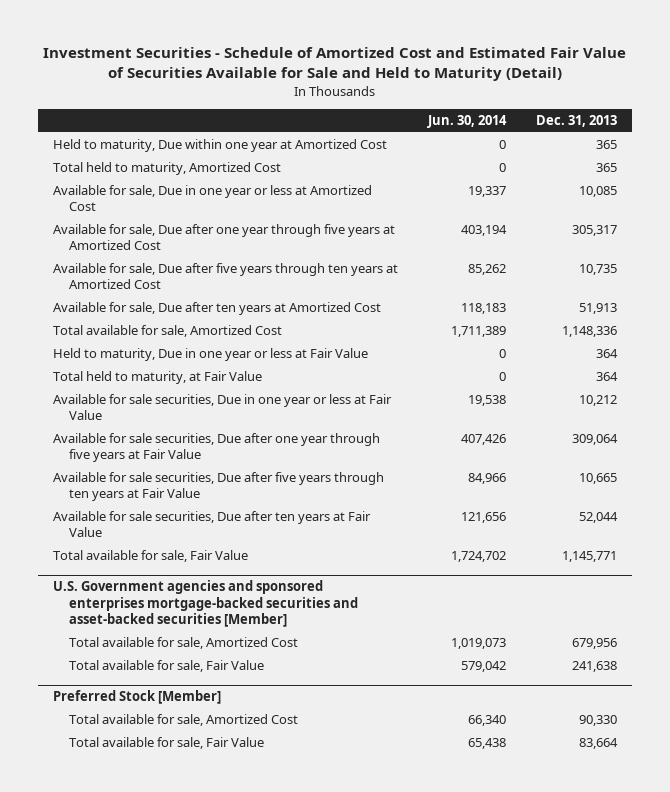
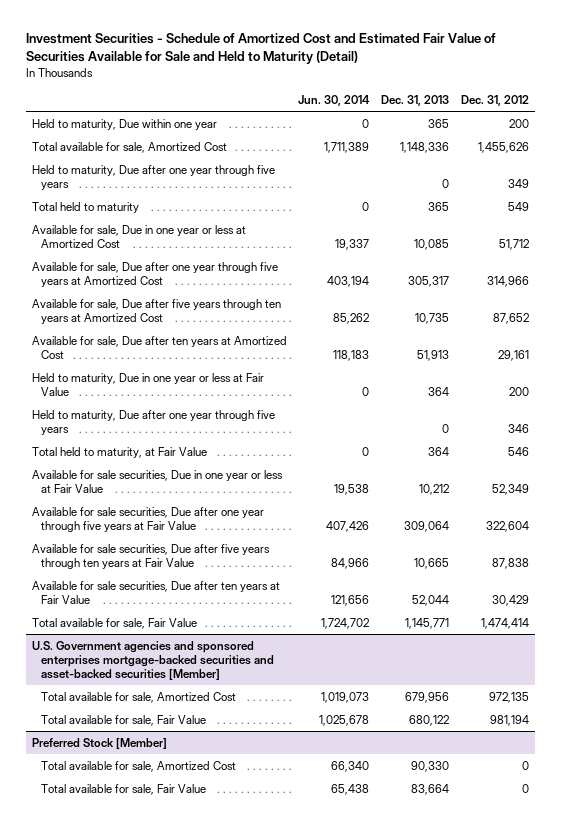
none -> [461,94,530,106] Dec. 31, 2012
[52,139,387,153] Held to maturity, Due within one year at Amortized Cost -> [31,118,217,130] Held to maturity, Due within one year
[52,325,282,338] Total available for sale, Amortized Cost -> [31,141,227,153] Total available for sale, Amortized Cost
none -> [31,164,275,190] Held to maturity, Due after one year through five years
[52,162,281,176] Total held to maturity, Amortized Cost -> [31,201,139,213] Total held to maturity
none -> [31,409,275,435] Held to maturity, Due after one year through five years
[460,661,506,673] 579,042 -> [319,714,370,726] 1,025,678
[571,661,617,673] 241,638 -> [409,714,450,726] 680,122

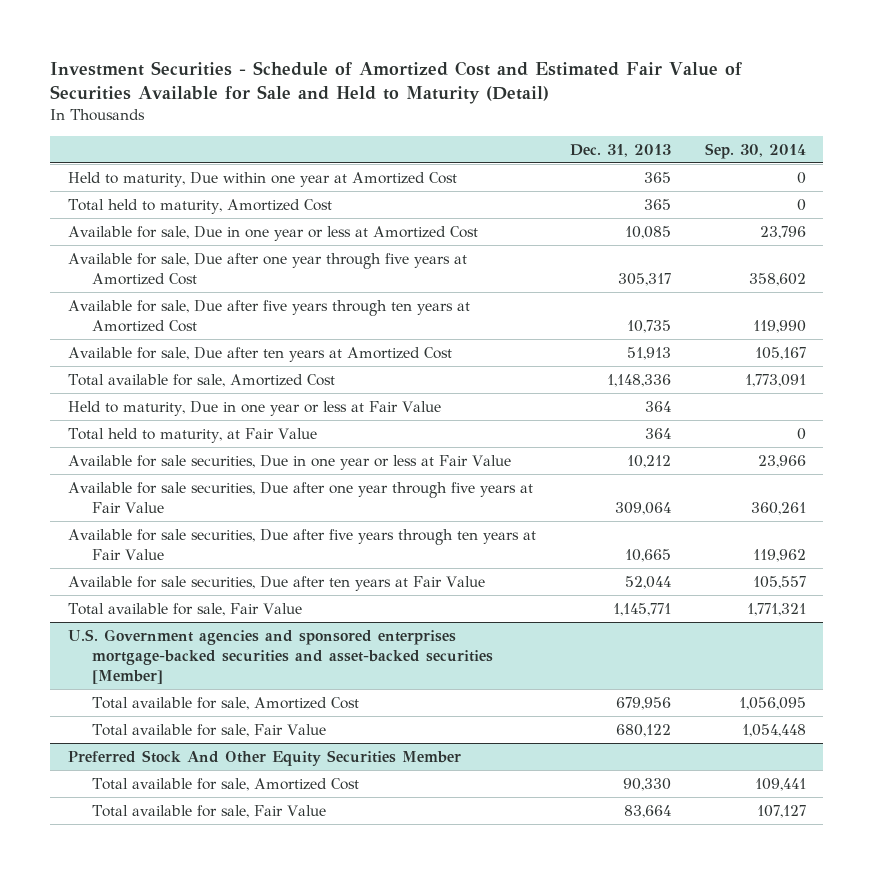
[298,94,371,106] Jun. 30, 2014 -> none
[461,94,530,106] Dec. 31, 2012 -> none
none -> [705,142,807,159] Sep. 30, 2014
[31,164,275,190] Held to maturity, Due after one year through five years -> none
[31,118,217,130] Held to maturity, Due within one year -> [67,171,457,187] Held to maturity, Due within one year at Amortized Cost
[31,201,139,213] Total held to maturity -> [67,198,332,214] Total held to maturity, Amortized Cost
[31,141,227,153] Total available for sale, Amortized Cost -> [67,373,335,387] Total available for sale, Amortized Cost
[31,409,275,435] Held to maturity, Due after one year through five years -> none
[31,737,167,749] Preferred Stock [Member] -> none
none -> [67,749,461,766] Preferred Stock And Other Equity Securities Member

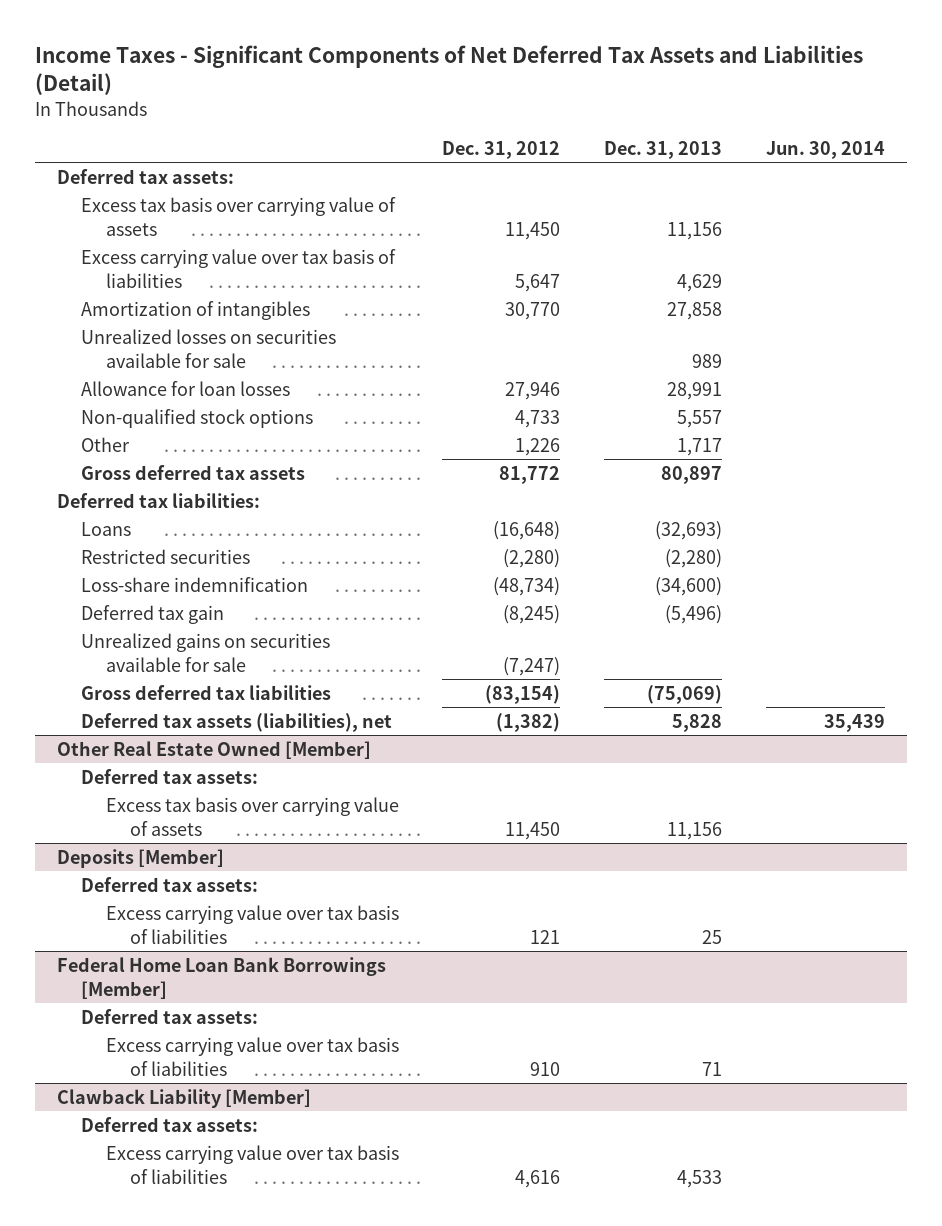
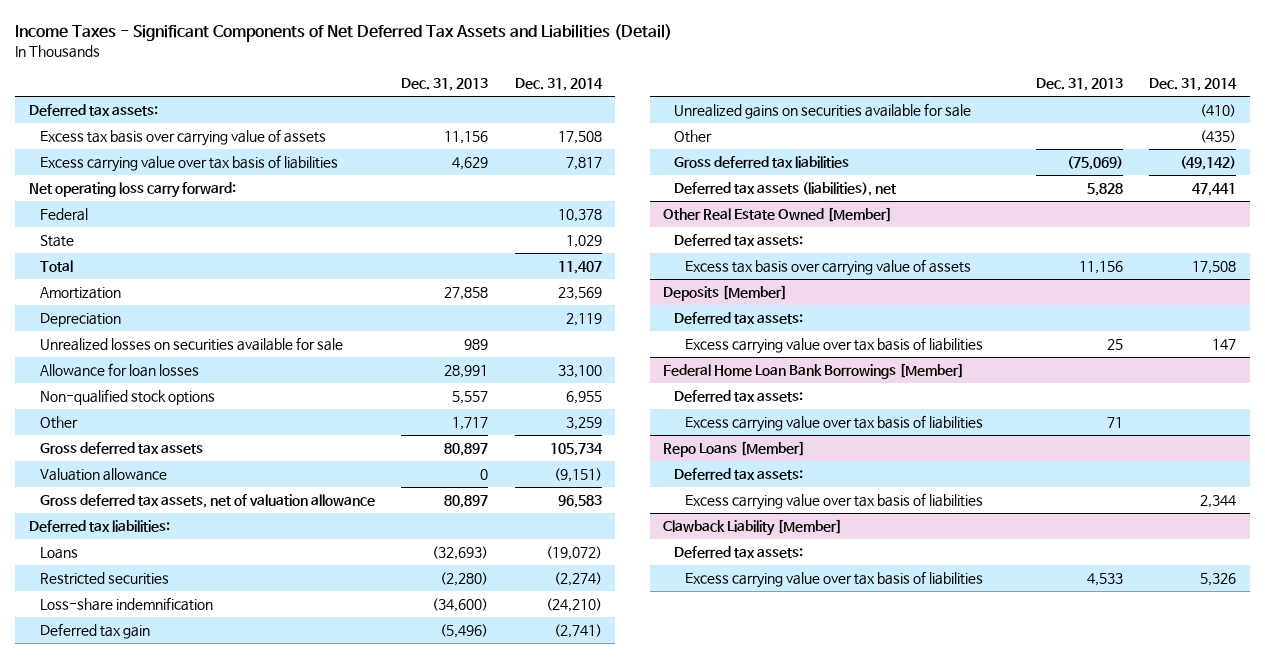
[442,140,561,159] Dec. 31, 2012 -> none
[766,140,886,159] Jun. 30, 2014 -> none
none -> [514,78,603,92] Dec. 31, 2014
none -> [28,182,236,199] Net operating loss carry forward:
none -> [39,208,88,222] Federal
none -> [39,235,74,248] State
none -> [39,260,73,273] Total
[81,300,311,320] Amortization of intangibles -> [39,287,121,300] Amortization
none -> [39,313,121,328] Depreciation
none -> [39,468,167,482] Valuation allowance
none -> [39,494,375,509] Gross deferred tax assets, net of valuation allowance
none -> [674,130,713,144] Other
none -> [663,441,806,458] Repo Loans [Member]
none -> [674,468,804,481] Deferred tax assets:
none -> [685,493,984,511] Excess carrying value over tax basis of liabilities

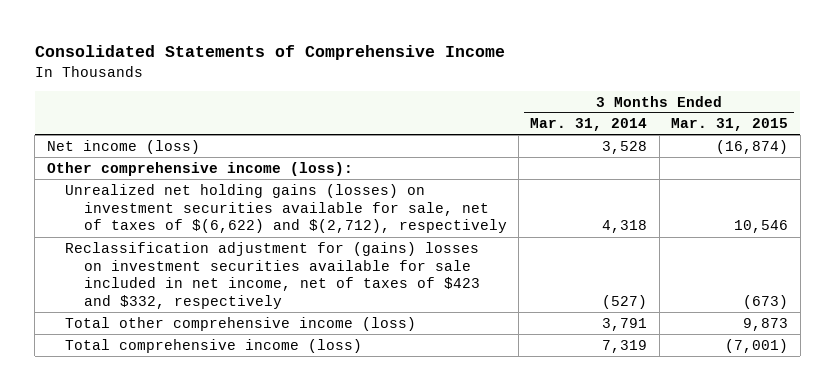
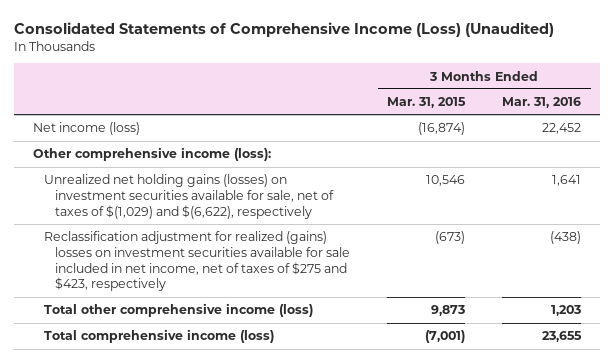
[34,45,505,61] Consolidated Statements of Comprehensive Income -> [13,21,554,37] Consolidated Statements of Comprehensive Income (Loss) (Unaudited)
[530,118,648,132] Mar. 31, 2014 -> none
none -> [502,97,582,109] Mar. 31, 2016
[65,183,507,234] Unrealized net holding gains (losses) on investment securities available for sale, net of taxes of $(6,622) and $(2,712), respectively -> [43,174,334,219] Unrealized net holding gains (losses) on investment securities available for sale, net of taxes of $(1,029) and $(6,622), respectively
[65,241,480,310] Reclassification adjustment for (gains) losses on investment securities available for sale included in net income, net of taxes of $423 and $332, respectively -> [43,231,350,292] Reclassification adjustment for realized (gains) losses on investment securities available for sale included in net income, net of taxes of $275 and $423, respectively

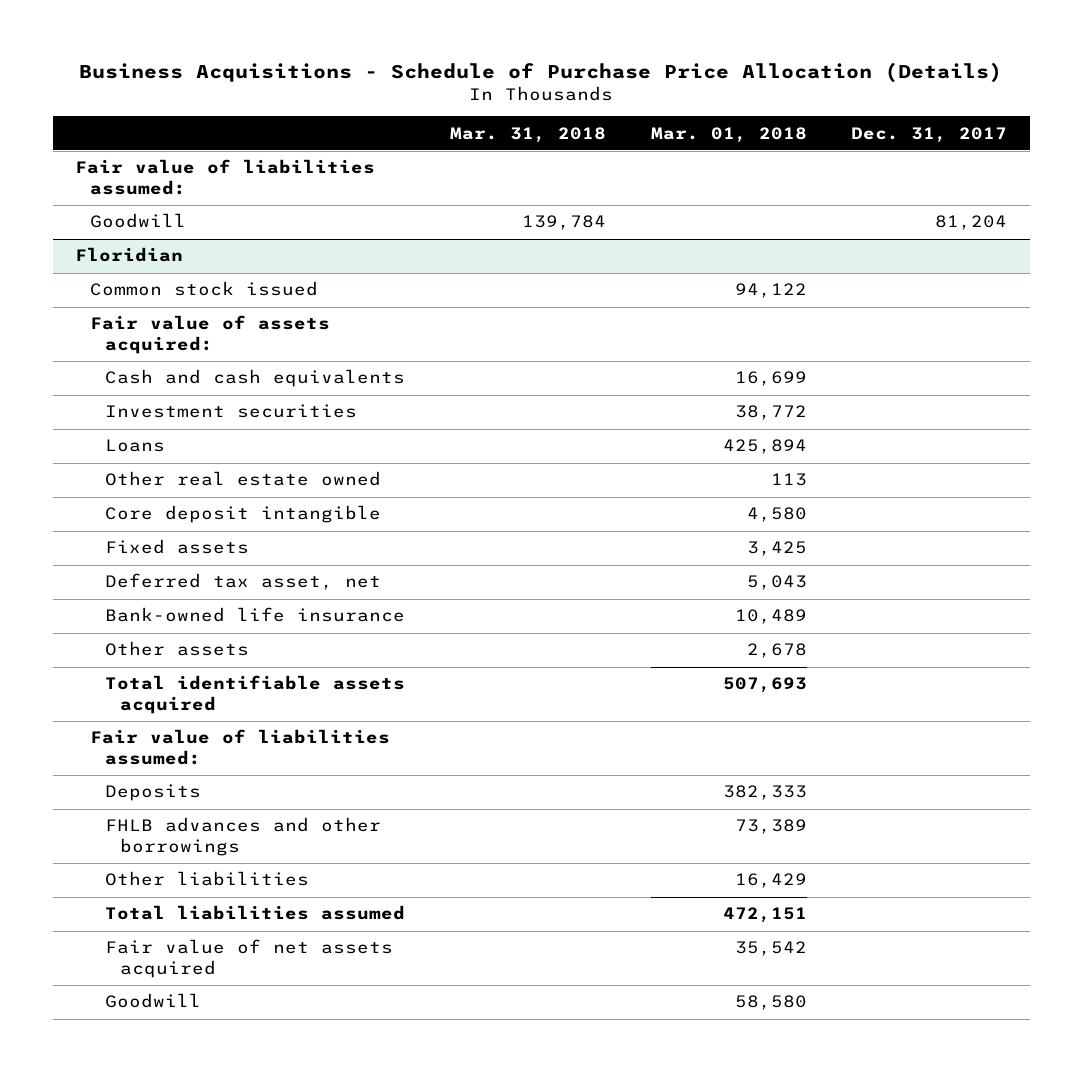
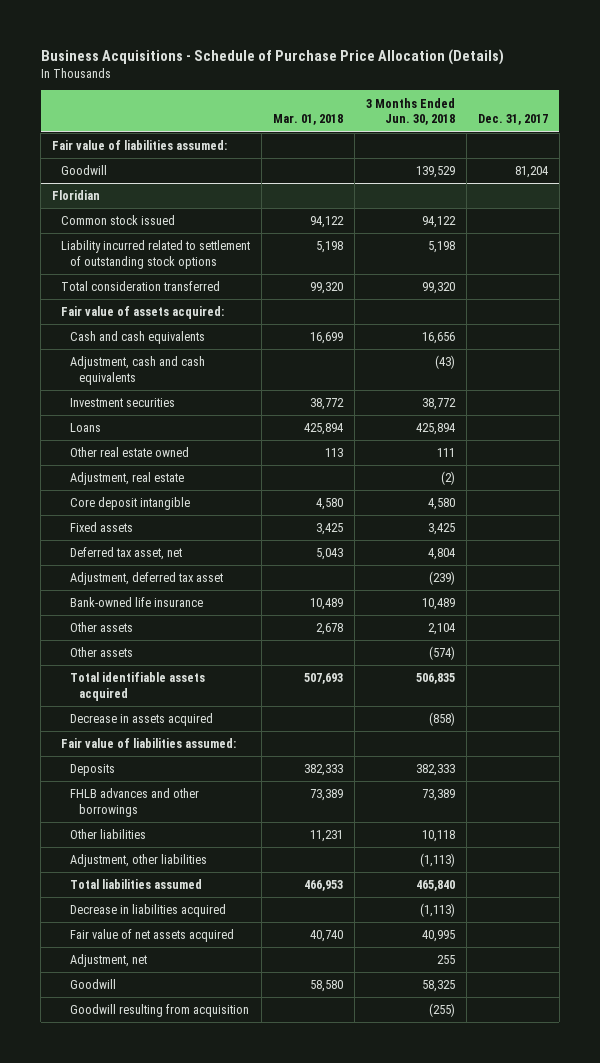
[449,126,606,143] Mar. 31, 2018 -> none
none -> [365,97,455,126] 3 Months Ended Jun. 30, 2018
none -> [61,240,251,269] Liability incurred related to settlement of outstanding stock options
none -> [61,281,221,292] Total consideration transferred
none -> [70,356,206,385] Adjustment, cash and cash equivalents
none -> [70,472,185,486] Adjustment, real estate
none -> [70,572,224,586] Adjustment, deferred tax asset
none -> [70,647,134,658] Other assets
none -> [70,713,214,727] Decrease in assets acquired
[734,873,807,889] 16,429 -> [310,830,344,843] 11,231
none -> [70,854,208,868] Adjustment, other liabilities
[722,907,807,924] 472,151 -> [304,880,344,892] 466,953
none -> [70,904,227,918] Decrease in liabilities acquired
[734,941,807,957] 35,542 -> [310,930,344,943] 40,740
none -> [70,954,148,968] Adjustment, net
none -> [70,1004,250,1018] Goodwill resulting from acquisition

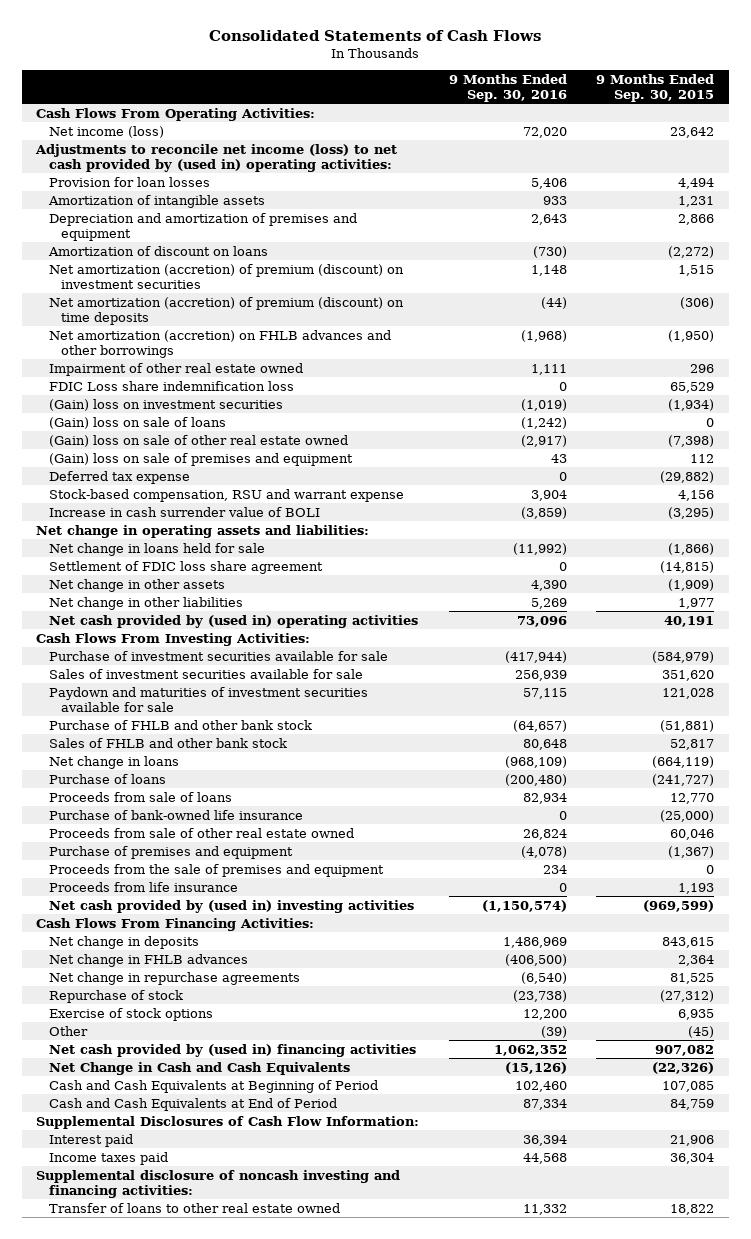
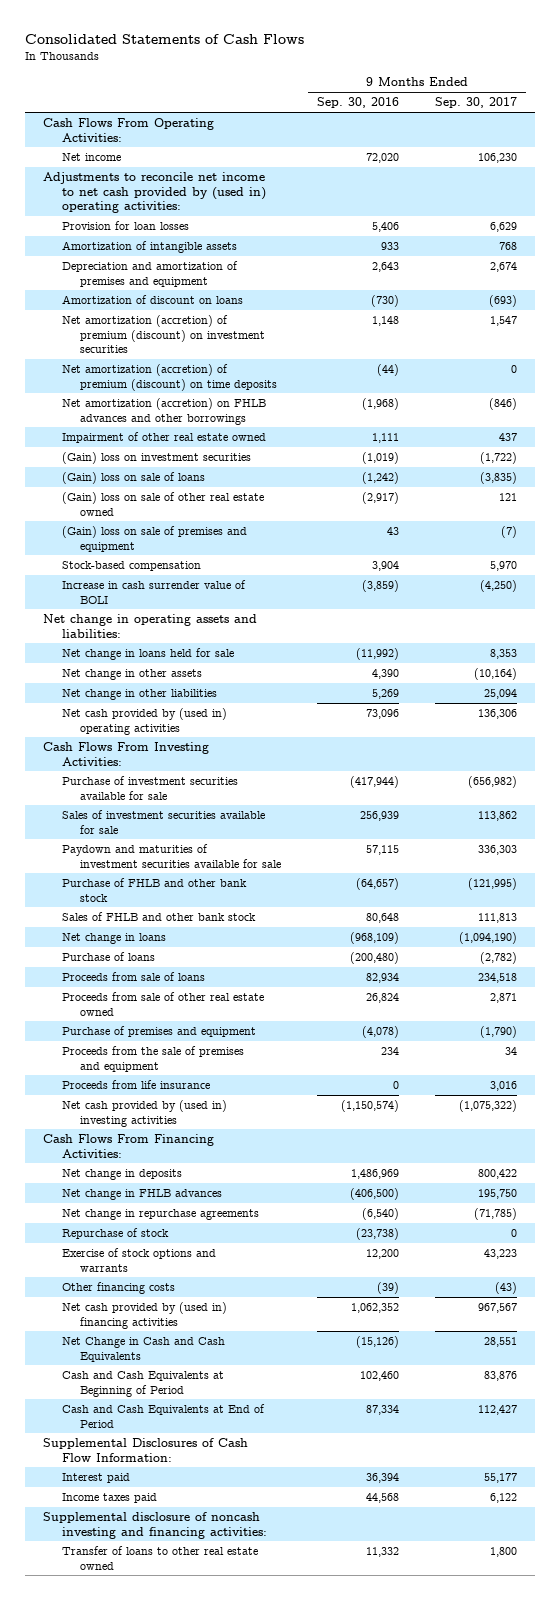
[596,73,715,102] 9 Months Ended Sep. 30, 2015 -> none
none -> [435,97,518,109] Sep. 30, 2017
[48,125,164,138] Net income (loss) -> [61,153,121,162] Net income
[35,143,398,172] Adjustments to reconcile net income (loss) to net cash provided by (used in) operating activities: -> [43,172,266,214] Adjustments to reconcile net income to net cash provided by (used in) operating activities:
[48,380,294,391] FDIC Loss share indemnification loss -> none
[48,470,190,484] Deferred tax expense -> none
[48,488,404,502] Stock-based compensation, RSU and warrant expense -> [61,561,201,572] Stock-based compensation
[48,560,323,574] Settlement of FDIC loss share agreement -> none
[48,809,303,820] Purchase of bank-owned life insurance -> none
[48,1007,213,1021] Exercise of stock options -> [61,1248,216,1272] Exercise of stock options and warrants
[48,1025,88,1036] Other -> [61,1282,175,1295] Other financing costs

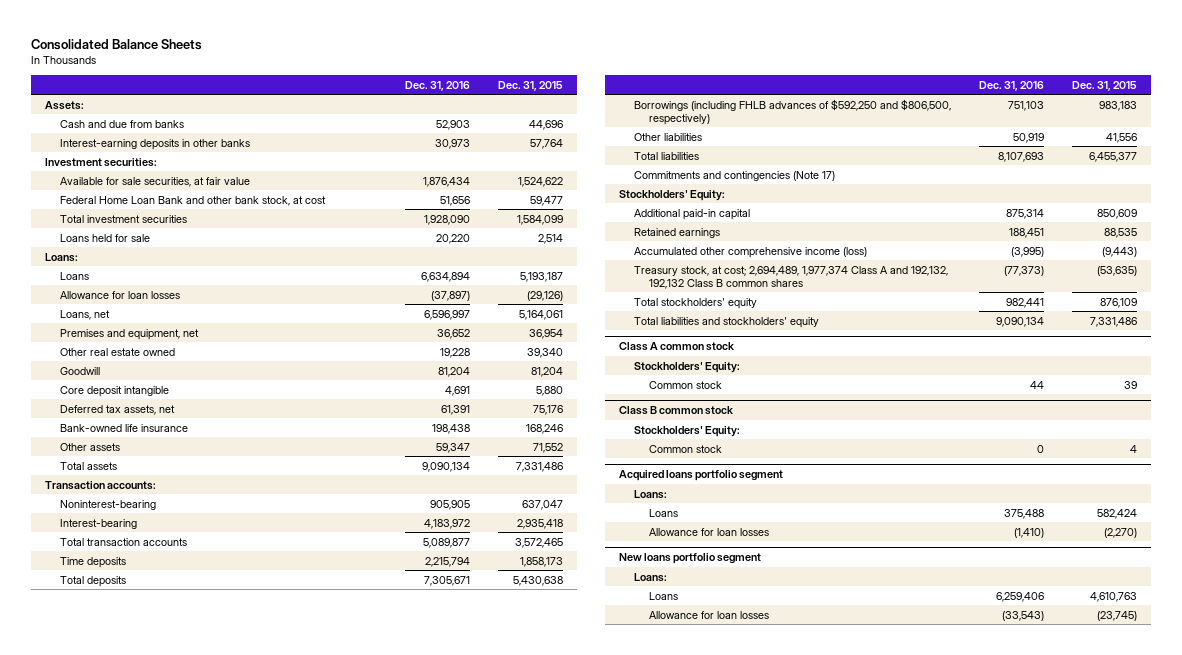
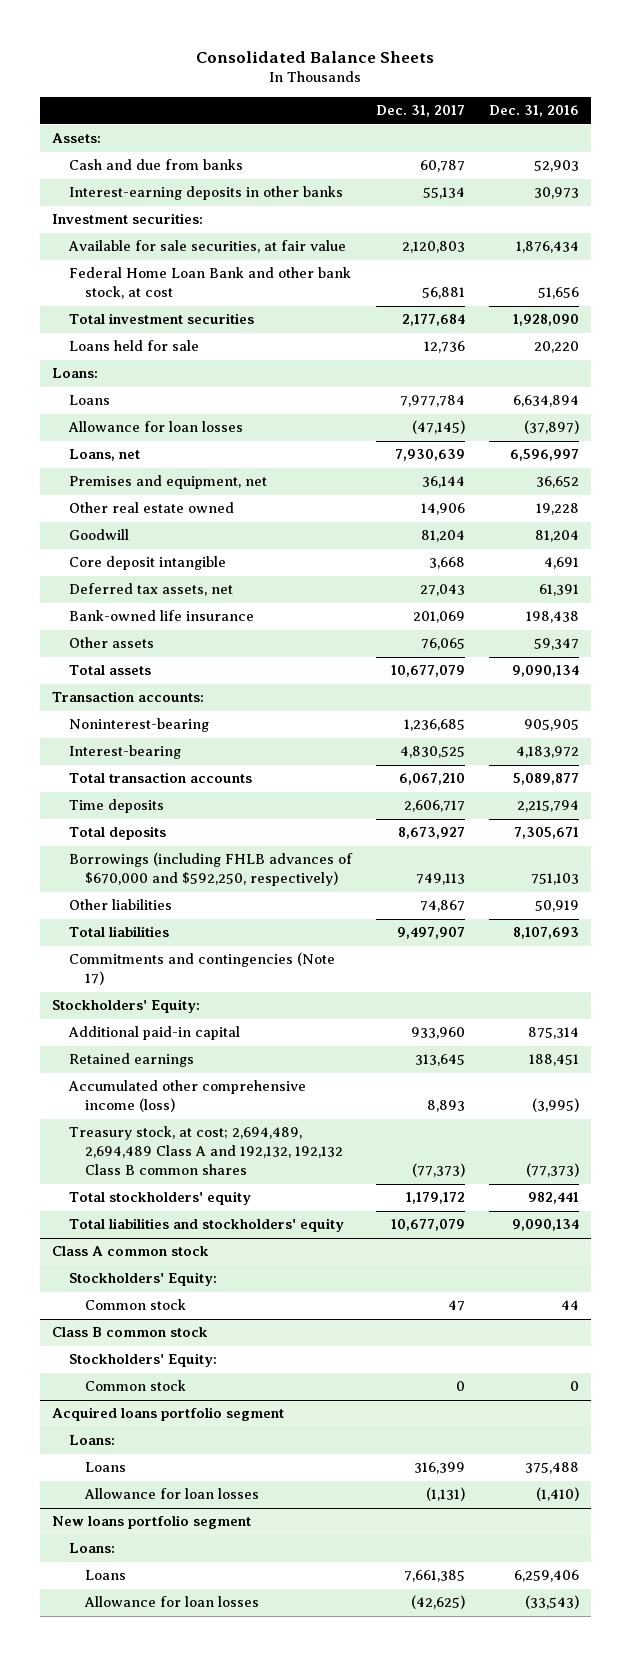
[498,80,564,91] Dec. 31, 2015 -> none
none -> [375,105,465,118] Dec. 31, 2017
[634,98,952,125] Borrowings (including FHLB advances of $592,250 and $806,500, respectively) -> [68,852,353,887] Borrowings (including FHLB advances of $670,000 and $592,250, respectively)
[634,265,949,289] Treasury stock, at cost; 2,694,489, 1,977,374 Class A and 192,132, 192,132 Class B common shares -> [68,1126,344,1176] Treasury stock, at cost; 2,694,489, 2,694,489 Class A and 192,132, 192,132 Class B common shares

